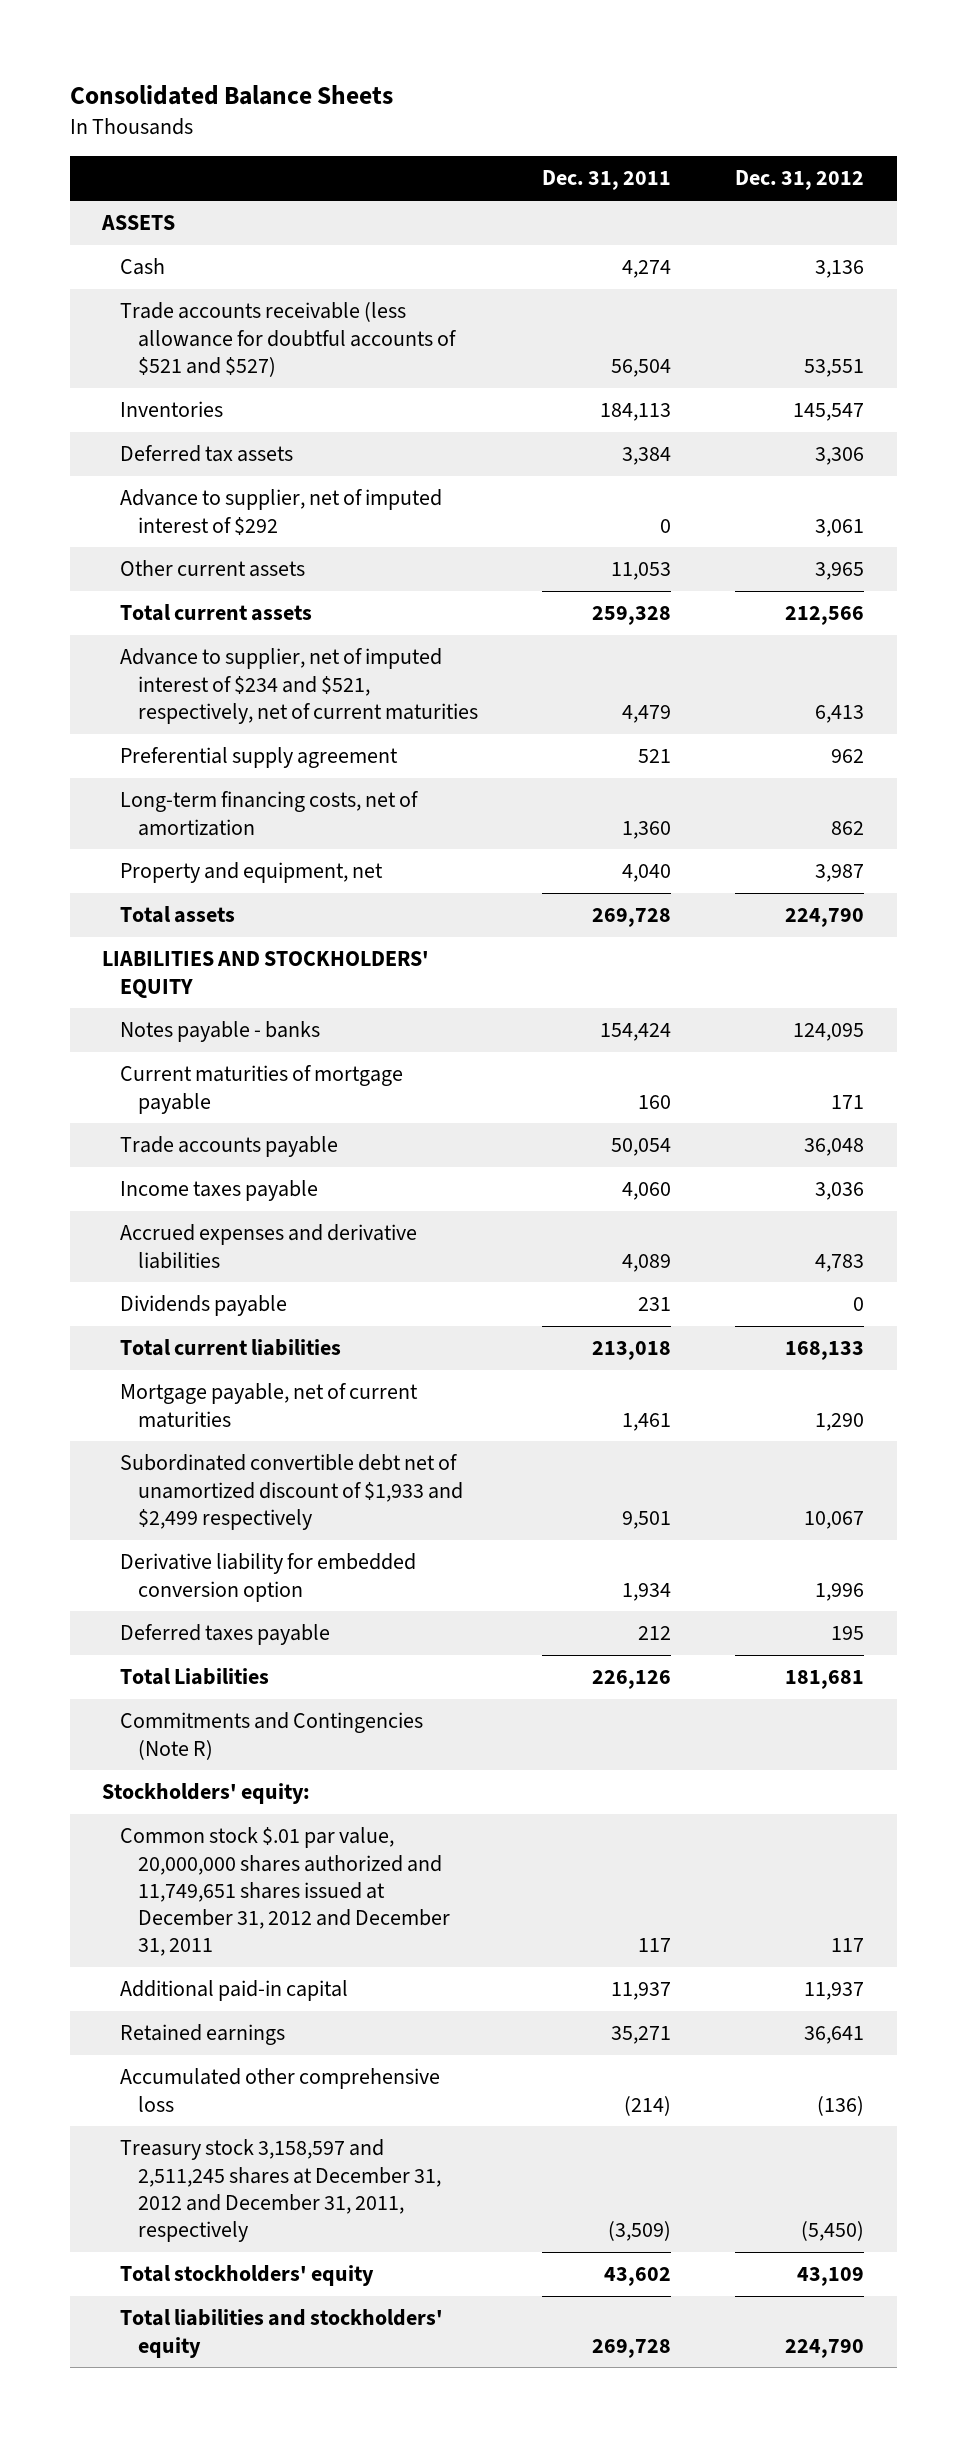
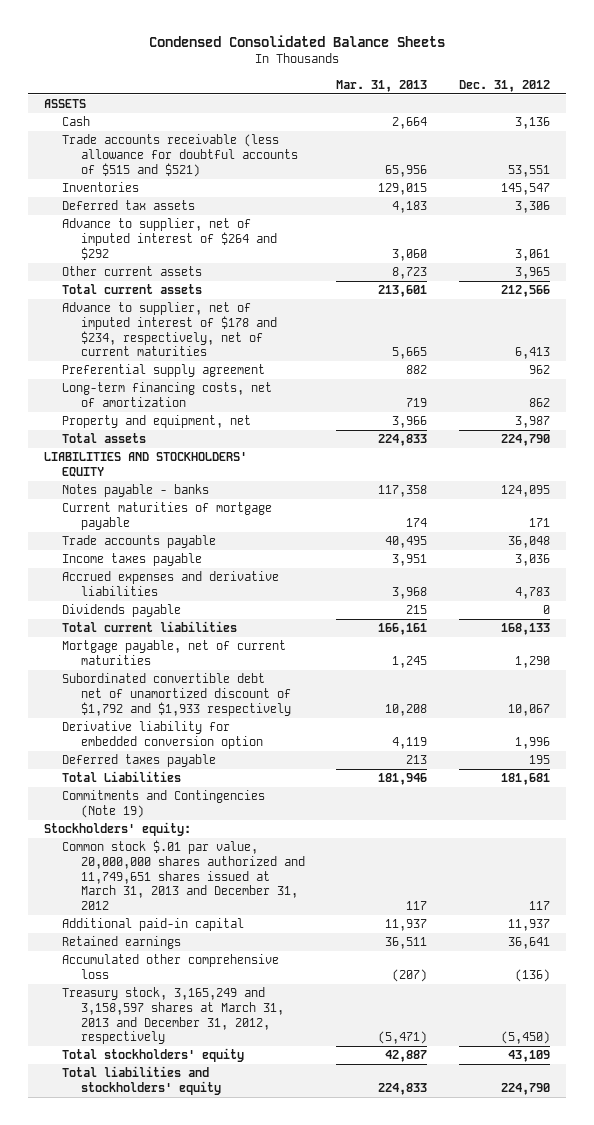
[70,85,394,106] Consolidated Balance Sheets -> [148,34,445,47] Condensed Consolidated Balance Sheets
[542,170,672,191] Dec. 31, 2011 -> none
none -> [336,79,428,92] Mar. 31, 2013
[120,302,457,377] Trade accounts receivable (less allowance for doubtful accounts of $521 and $527) -> [62,134,298,177] Trade accounts receivable (less allowance for doubtful accounts of $515 and $521)
[120,489,443,535] Advance to supplier, net of imputed interest of $292 -> [62,218,277,260] Advance to supplier, net of imputed interest of $264 and $292
[120,648,478,724] Advance to supplier, net of imputed interest of $234 and $521, respectively, net of current maturities -> [62,302,277,357] Advance to supplier, net of imputed interest of $178 and $234, respectively, net of current maturities
[120,1454,463,1530] Subordinated convertible debt net of unamortized discount of $1,933 and $2,499 respectively -> [62,673,291,716] Subordinated convertible debt net of unamortized discount of $1,792 and $1,933 respectively
[120,1712,424,1760] Commitments and Contingencies (Note R) -> [62,790,266,819] Commitments and Contingencies (Note 19)
[120,1827,450,1957] Common stock $.01 par value, 20,000,000 shares authorized and 11,749,651 shares issued at December 31, 2012 and December 31, 2011 -> [62,840,305,910] Common stock $.01 par value, 20,000,000 shares authorized and 11,749,651 shares issued at March 31, 2013 and December 31, 2012
[120,2139,441,2243] Treasury stock 3,158,597 and 2,511,245 shares at December 31, 2012 and December 31, 2011, respectively -> [62,987,284,1045] Treasury stock, 3,165,249 and 3,158,597 shares at March 31, 2013 and December 31, 2012, respectively

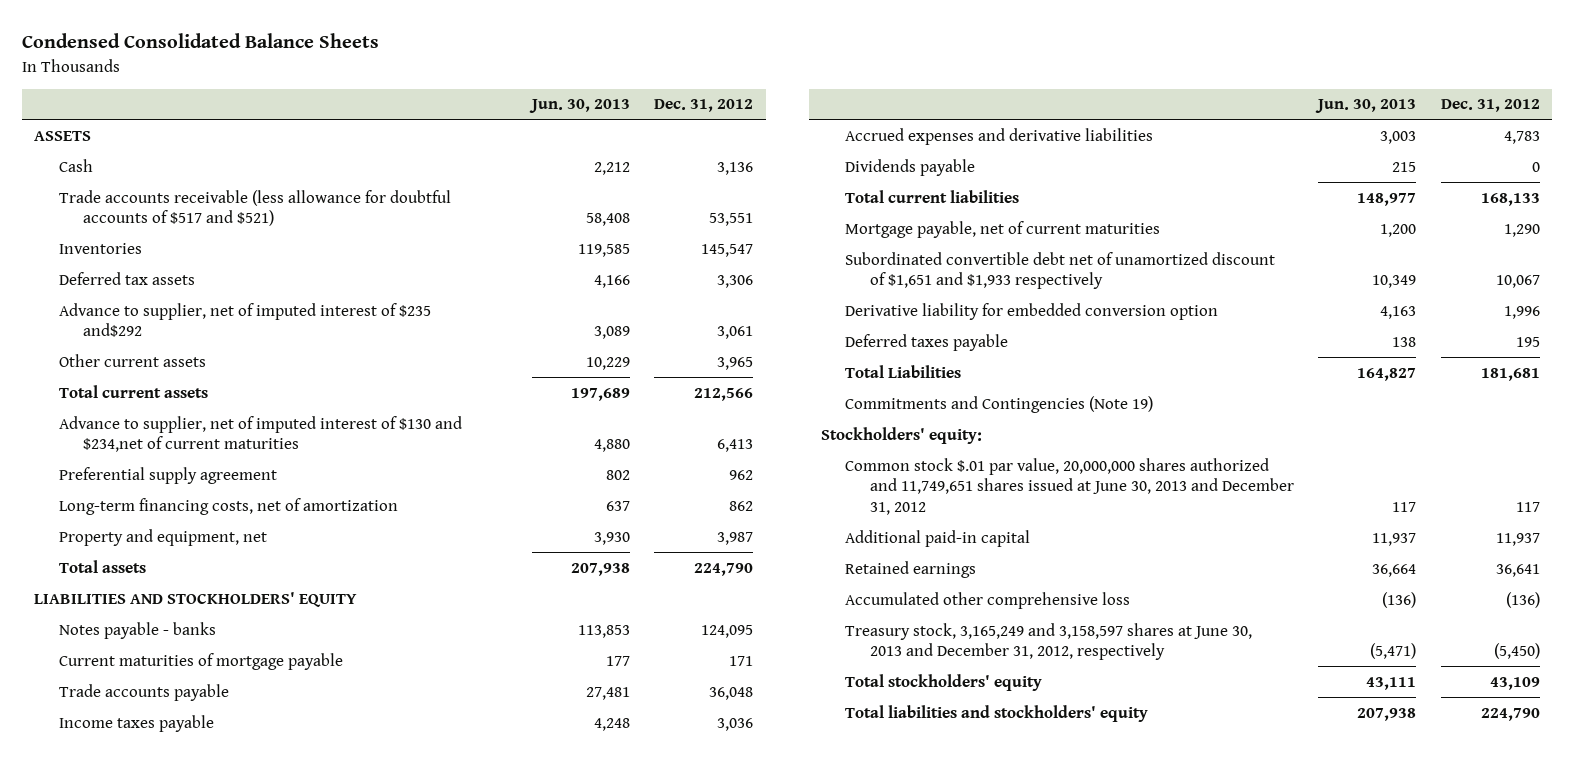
[336,79,428,92] Mar. 31, 2013 -> none
none -> [528,99,630,114] Jun. 30, 2013
[62,134,298,177] Trade accounts receivable (less allowance for doubtful accounts of $515 and $521) -> [58,189,451,227] Trade accounts receivable (less allowance for doubtful accounts of $517 and $521)
[62,218,277,260] Advance to supplier, net of imputed interest of $264 and $292 -> [58,302,431,338] Advance to supplier, net of imputed interest of $235 and$292
[62,302,277,357] Advance to supplier, net of imputed interest of $178 and $234, respectively, net of current maturities -> [58,415,462,453] Advance to supplier, net of imputed interest of $130 and $234,net of current maturities
[62,673,291,716] Subordinated convertible debt net of unamortized discount of $1,792 and $1,933 respectively -> [845,251,1276,290] Subordinated convertible debt net of unamortized discount of $1,651 and $1,933 respectively
[62,840,305,910] Common stock $.01 par value, 20,000,000 shares authorized and 11,749,651 shares issued at March 31, 2013 and December 31, 2012 -> [845,457,1294,515] Common stock $.01 par value, 20,000,000 shares authorized and 11,749,651 shares issued at June 30, 2013 and December 31, 2012
[62,987,284,1045] Treasury stock, 3,165,249 and 3,158,597 shares at March 31, 2013 and December 31, 2012, respectively -> [845,622,1253,661] Treasury stock, 3,165,249 and 3,158,597 shares at June 30, 2013 and December 31, 2012, respectively

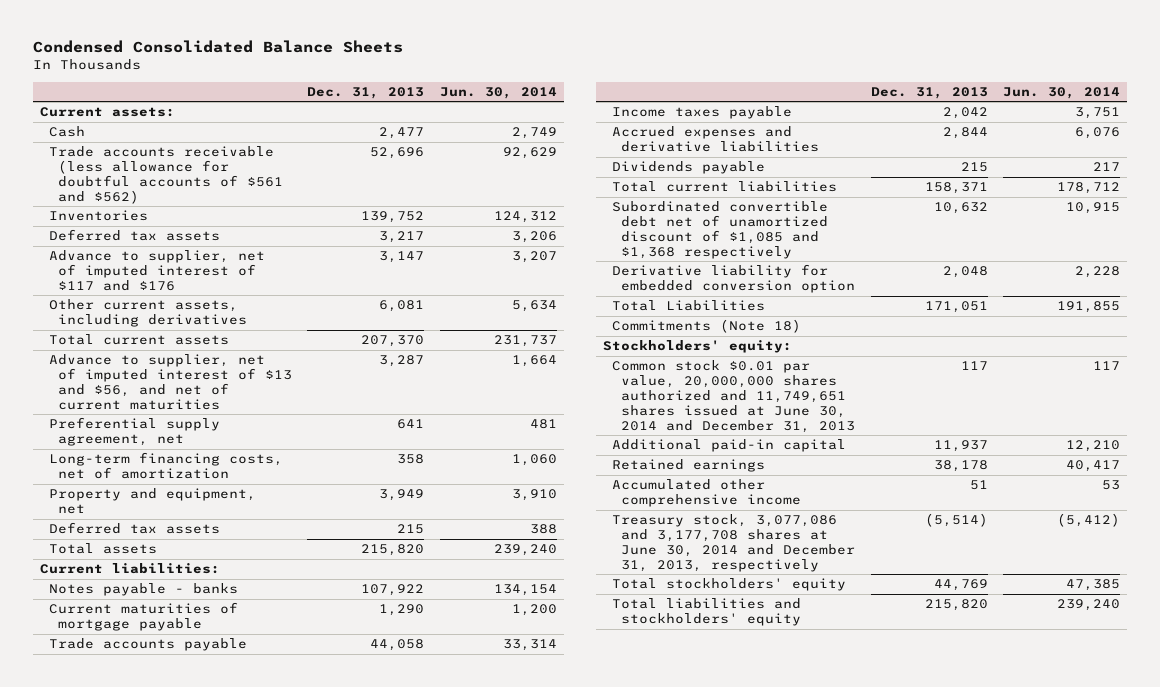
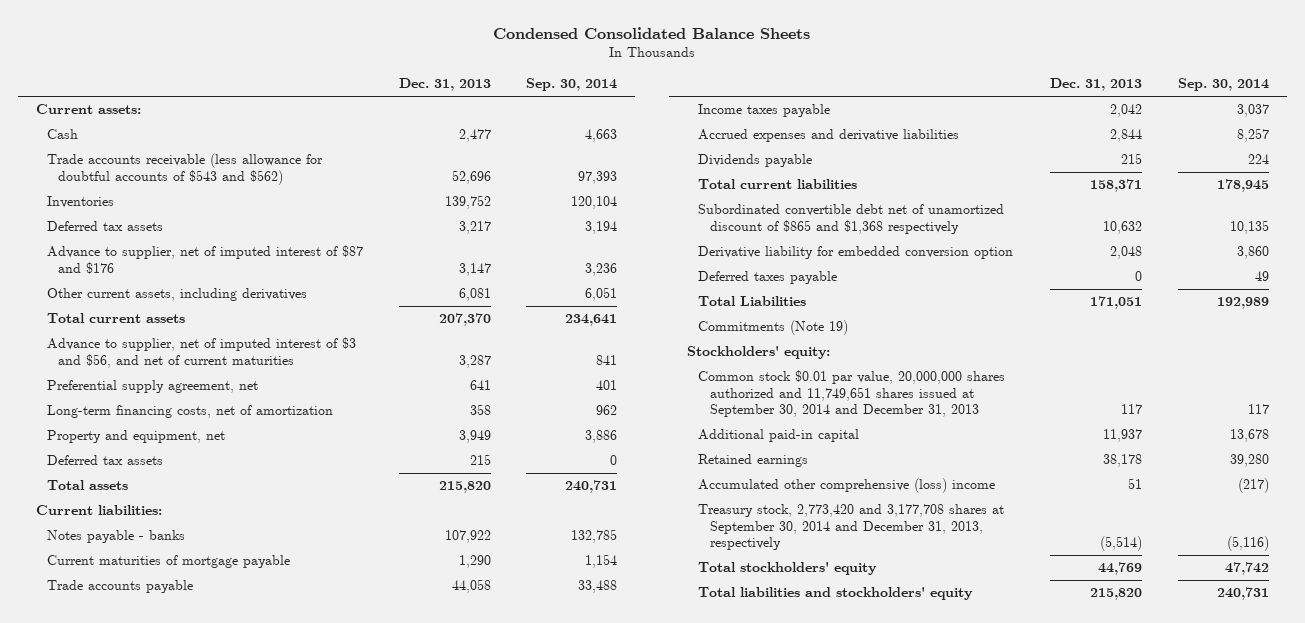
[439,86,557,99] Jun. 30, 2014 -> none
none -> [526,78,618,92] Sep. 30, 2014
[49,146,284,204] Trade accounts receivable (less allowance for doubtful accounts of $561 and $562) -> [46,153,323,185] Trade accounts receivable (less allowance for doubtful accounts of $543 and $562)
[49,250,266,292] Advance to supplier, net of imputed interest of $117 and $176 -> [46,245,363,274] Advance to supplier, net of imputed interest of $87 and $176
[49,354,293,410] Advance to supplier, net of imputed interest of $13 and $56, and net of current maturities -> [46,337,356,368] Advance to supplier, net of imputed interest of $3 and $56, and net of current maturities
[612,201,829,259] Subordinated convertible debt net of unamortized discount of $1,085 and $1,368 respectively -> [698,204,1005,234] Subordinated convertible debt net of unamortized discount of $865 and $1,368 respectively
none -> [698,271,838,285] Deferred taxes payable
[612,319,802,334] Commitments (Note 18) -> [698,320,849,336] Commitments (Note 19)
[612,360,856,433] Common stock $0.01 par value, 20,000,000 shares authorized and 11,749,651 shares issued at June 30, 2014 and December 31, 2013 -> [698,370,1006,417] Common stock $0.01 par value, 20,000,000 shares authorized and 11,749,651 shares issued at September 30, 2014 and December 31, 2013
[612,479,802,508] Accumulated other comprehensive income -> [698,478,996,494] Accumulated other comprehensive (loss) income
[612,514,856,572] Treasury stock, 3,077,086 and 3,177,708 shares at June 30, 2014 and December 31, 2013, respectively -> [698,504,1005,550] Treasury stock, 2,773,420 and 3,177,708 shares at September 30, 2014 and December 31, 2013, respectively

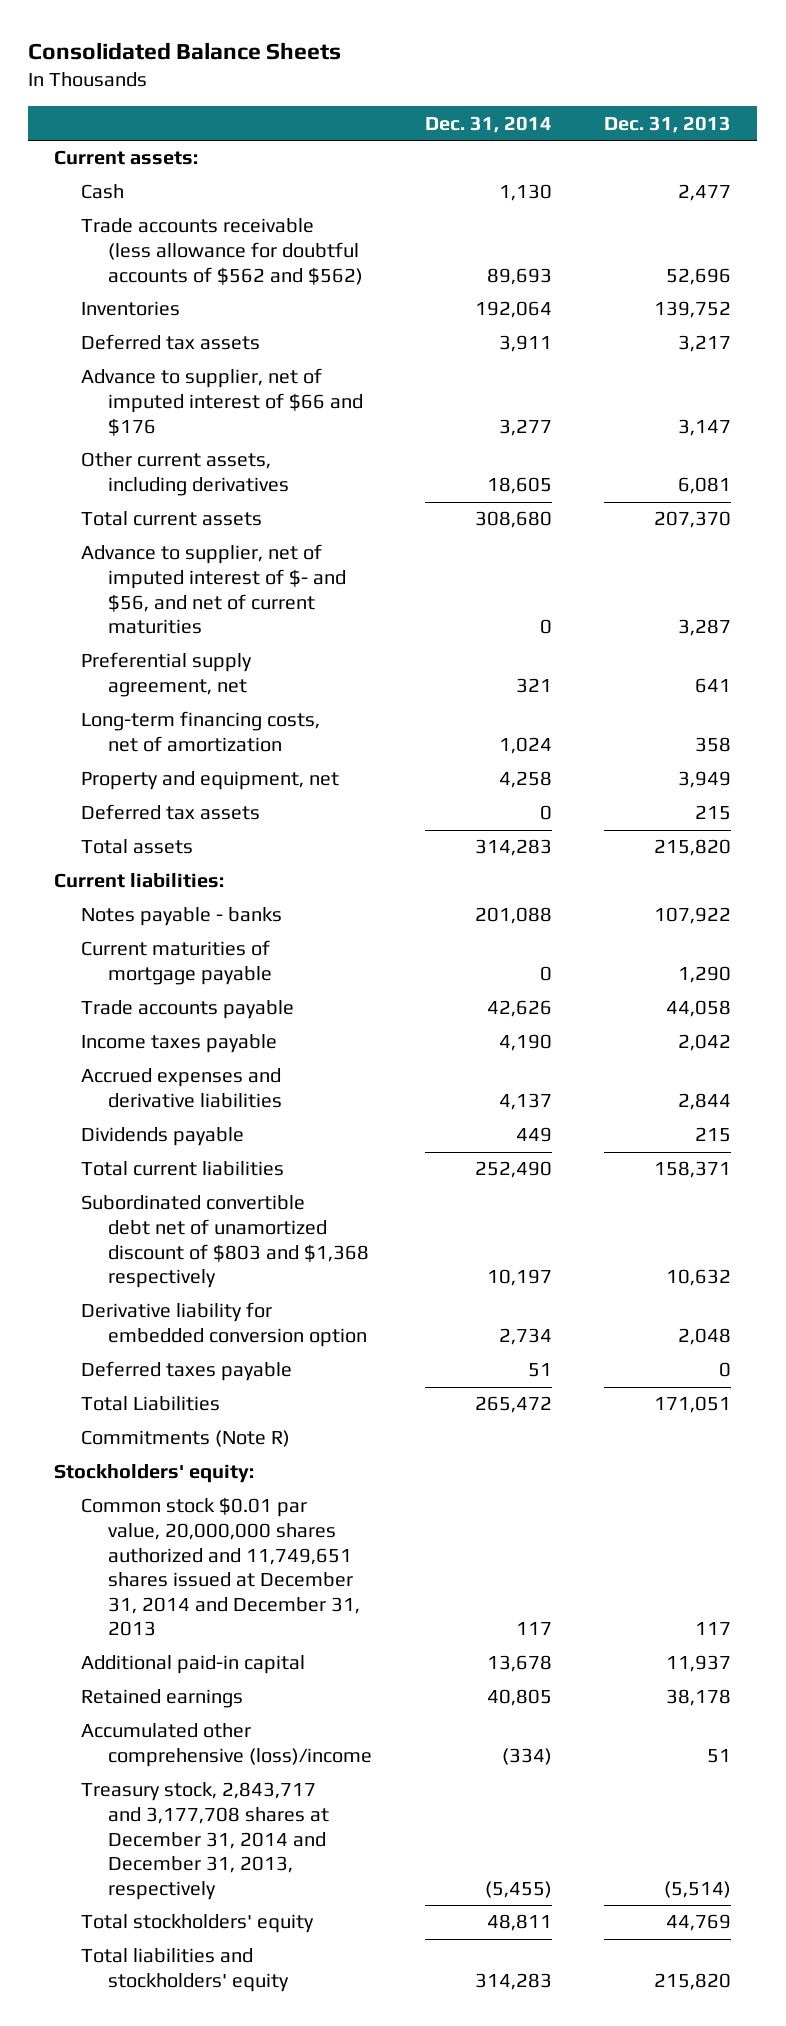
[493,26,811,39] Condensed Consolidated Balance Sheets -> [28,42,342,61] Consolidated Balance Sheets
[526,78,618,92] Sep. 30, 2014 -> none
none -> [424,115,552,133] Dec. 31, 2014
[46,153,323,185] Trade accounts receivable (less allowance for doubtful accounts of $543 and $562) -> [81,218,364,285] Trade accounts receivable (less allowance for doubtful accounts of $562 and $562)
[46,245,363,274] Advance to supplier, net of imputed interest of $87 and $176 -> [81,368,364,436] Advance to supplier, net of imputed interest of $66 and $176
[46,337,356,368] Advance to supplier, net of imputed interest of $3 and $56, and net of current maturities -> [81,544,347,635] Advance to supplier, net of imputed interest of $- and $56, and net of current maturities
[698,204,1005,234] Subordinated convertible debt net of unamortized discount of $865 and $1,368 respectively -> [81,1195,370,1289] Subordinated convertible debt net of unamortized discount of $803 and $1,368 respectively
[698,320,849,336] Commitments (Note 19) -> [81,1430,291,1448] Commitments (Note R)
[698,370,1006,417] Common stock $0.01 par value, 20,000,000 shares authorized and 11,749,651 shares issued at September 30, 2014 and December 31, 2013 -> [81,1497,361,1637] Common stock $0.01 par value, 20,000,000 shares authorized and 11,749,651 shares issued at December 31, 2014 and December 31, 2013
[698,478,996,494] Accumulated other comprehensive (loss) income -> [81,1723,373,1768] Accumulated other comprehensive (loss)/income
[698,504,1005,550] Treasury stock, 2,773,420 and 3,177,708 shares at September 30, 2014 and December 31, 2013, respectively -> [81,1782,330,1900] Treasury stock, 2,843,717 and 3,177,708 shares at December 31, 2014 and December 31, 2013, respectively

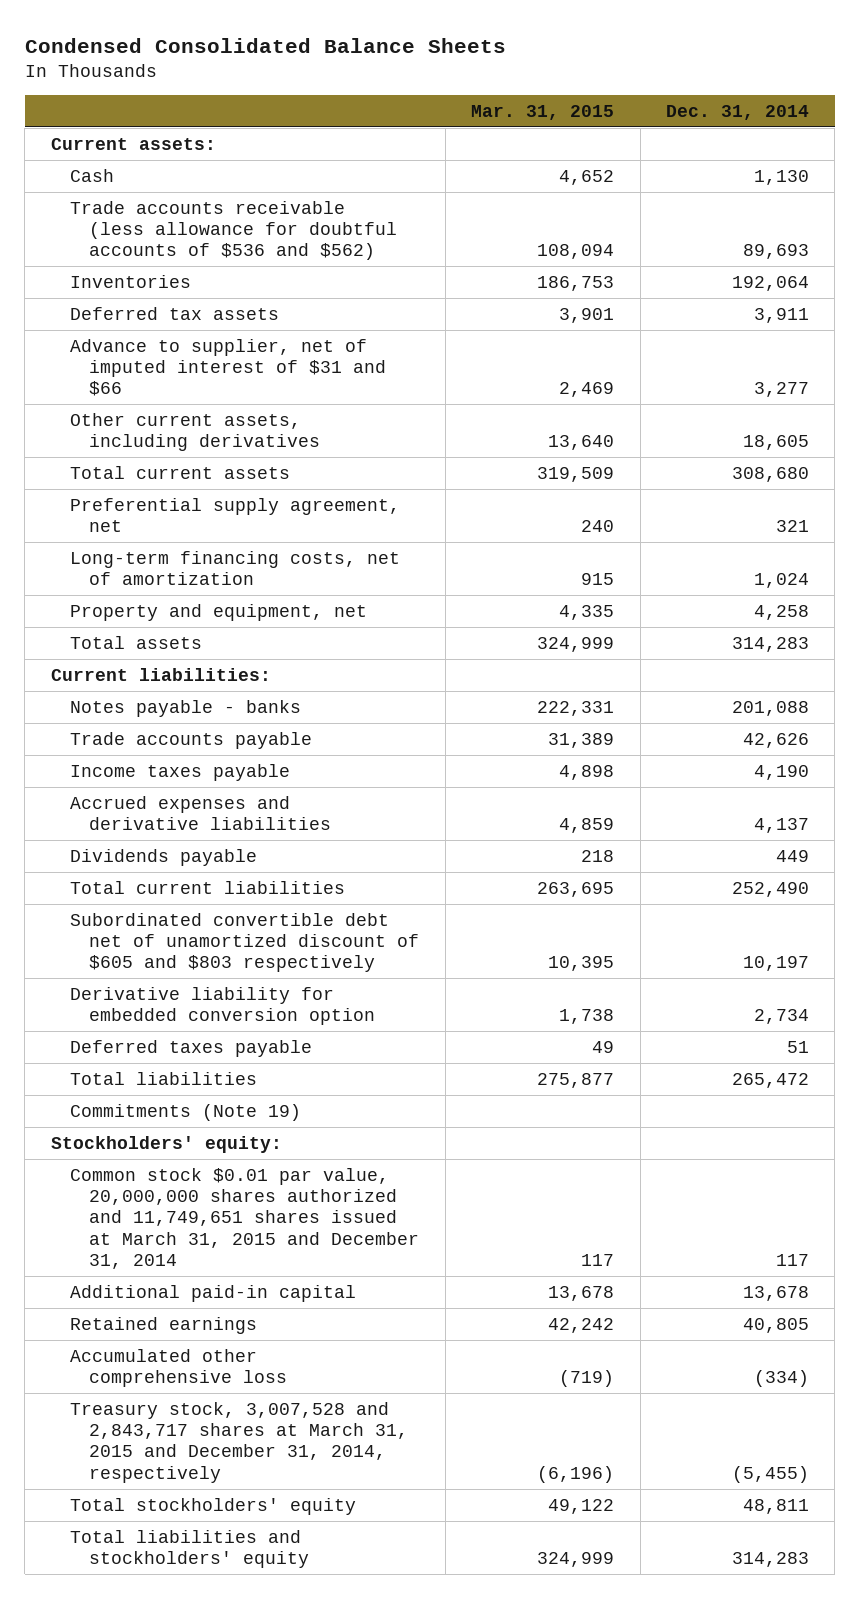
[28,42,342,61] Consolidated Balance Sheets -> [24,37,506,53] Condensed Consolidated Balance Sheets
[604,115,732,133] Dec. 31, 2013 -> none
none -> [471,105,615,121] Mar. 31, 2015
[81,218,364,285] Trade accounts receivable (less allowance for doubtful accounts of $562 and $562) -> [70,200,398,261] Trade accounts receivable (less allowance for doubtful accounts of $536 and $562)
[81,368,364,436] Advance to supplier, net of imputed interest of $66 and $176 -> [70,338,387,397] Advance to supplier, net of imputed interest of $31 and $66
[81,544,347,635] Advance to supplier, net of imputed interest of $- and $56, and net of current maturities -> none
[81,804,261,821] Deferred tax assets -> none
[81,940,273,986] Current maturities of mortgage payable -> none
[81,1195,370,1289] Subordinated convertible debt net of unamortized discount of $803 and $1,368 respectively -> [70,912,420,973] Subordinated convertible debt net of unamortized discount of $605 and $803 respectively
[81,1396,221,1412] Total Liabilities -> [70,1071,258,1085] Total liabilities
[81,1430,291,1448] Commitments (Note R) -> [70,1103,302,1121] Commitments (Note 19)
[81,1497,361,1637] Common stock $0.01 par value, 20,000,000 shares authorized and 11,749,651 shares issued at December 31, 2014 and December 31, 2013 -> [70,1167,420,1270] Common stock $0.01 par value, 20,000,000 shares authorized and 11,749,651 shares issued at March 31, 2015 and December 31, 2014
[81,1723,373,1768] Accumulated other comprehensive (loss)/income -> [70,1348,288,1388] Accumulated other comprehensive loss
[81,1782,330,1900] Treasury stock, 2,843,717 and 3,177,708 shares at December 31, 2014 and December 31, 2013, respectively -> [70,1401,409,1483] Treasury stock, 3,007,528 and 2,843,717 shares at March 31, 2015 and December 31, 2014, respectively

